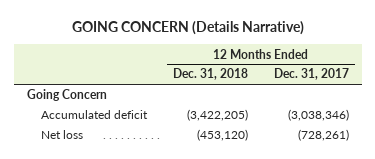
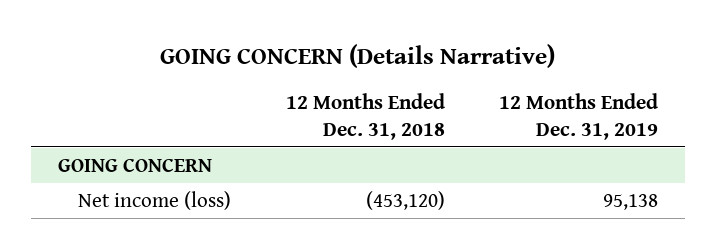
[273,68,349,81] Dec. 31, 2017 -> none
none -> [499,92,659,140] 12 Months Ended Dec. 31, 2019
[41,110,149,120] Accumulated deficit -> none
[26,89,107,102] Going Concern -> [57,158,212,172] GOING CONCERN
[41,130,84,140] Net loss -> [78,190,232,210] Net income (loss)

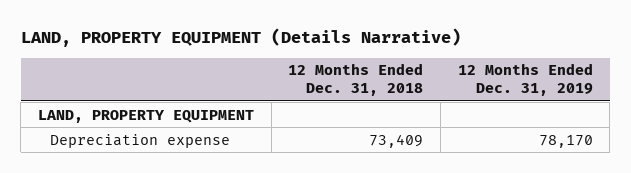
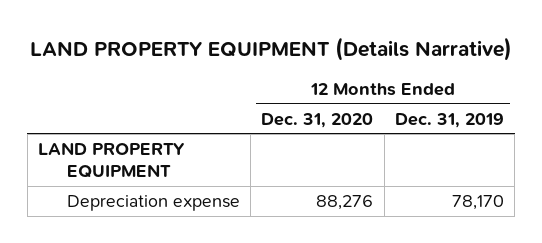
[20,28,461,48] LAND, PROPERTY EQUIPMENT (Details Narrative) -> [30,36,513,61] LAND PROPERTY EQUIPMENT (Details Narrative)
[288,63,424,96] 12 Months Ended Dec. 31, 2018 -> none
none -> [261,112,374,128] Dec. 31, 2020
[37,109,254,123] LAND, PROPERTY EQUIPMENT -> [38,142,186,179] LAND PROPERTY EQUIPMENT

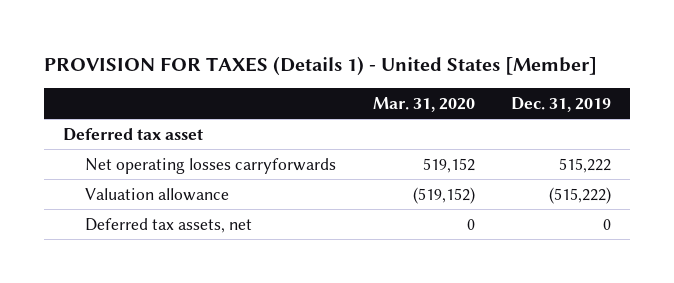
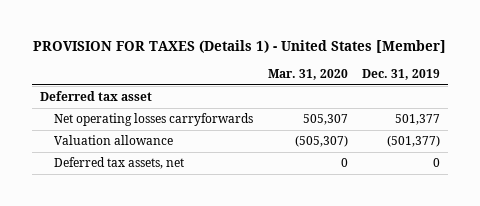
[422,157,475,173] 519,152 -> [302,114,348,126] 505,307
[559,157,612,173] 515,222 -> [395,114,441,126] 501,377
[412,186,475,204] (519,152) -> [294,135,348,148] (505,307)
[549,186,612,204] (515,222) -> [387,135,441,148] (501,377)

